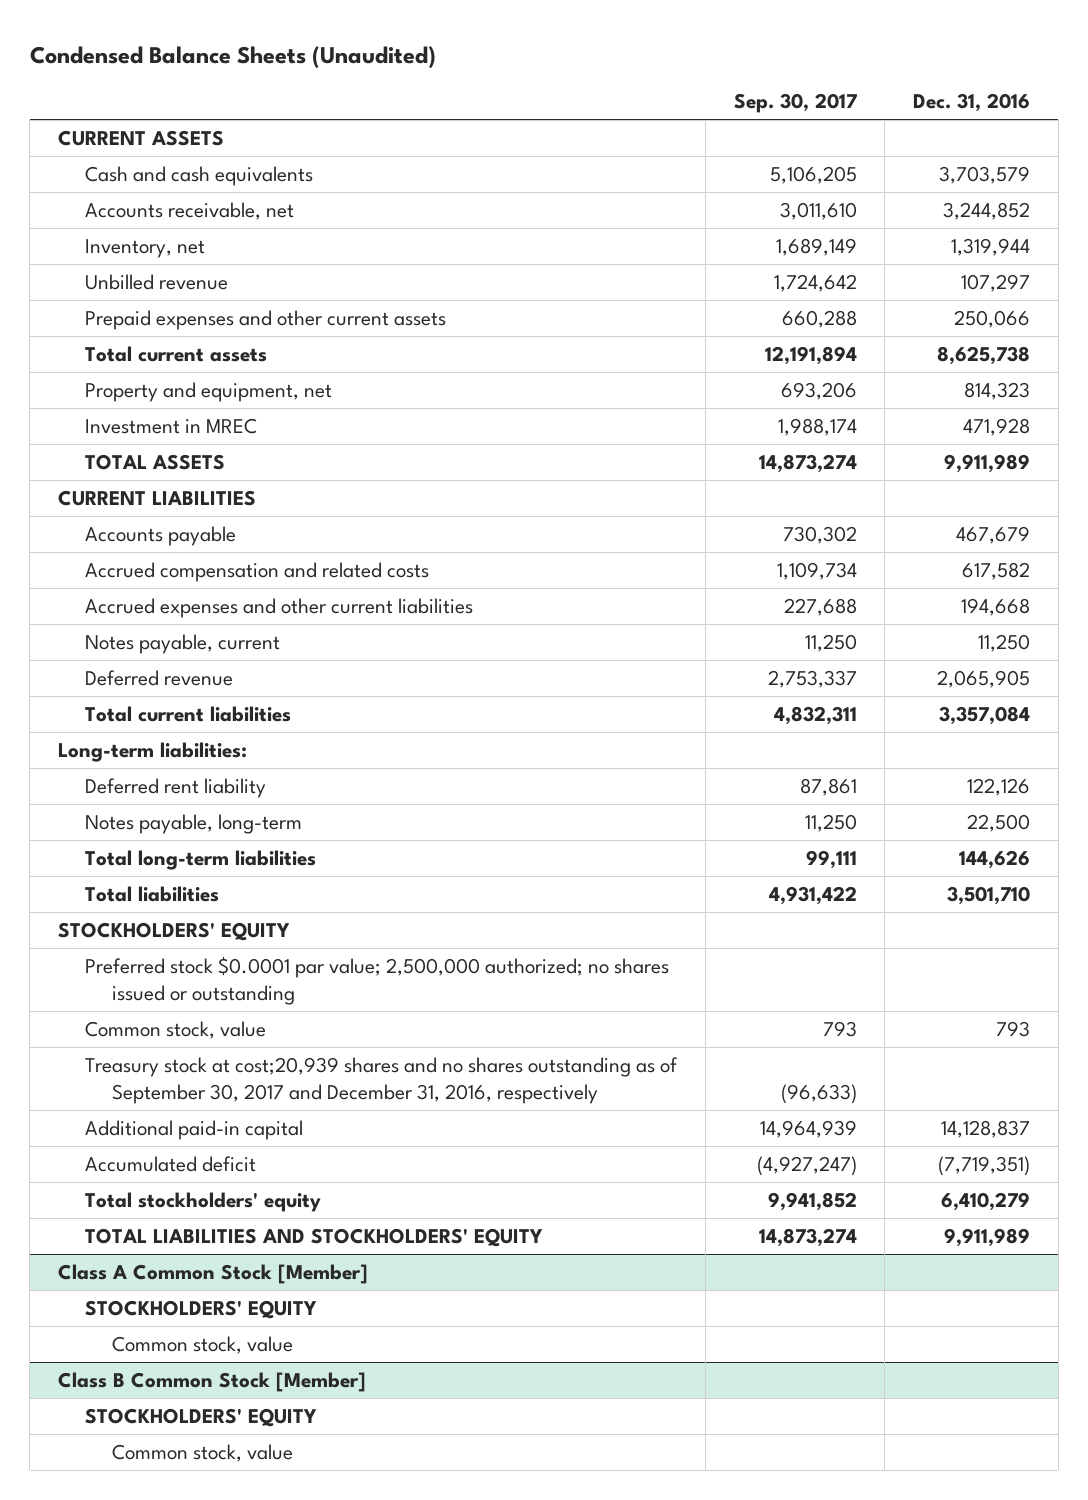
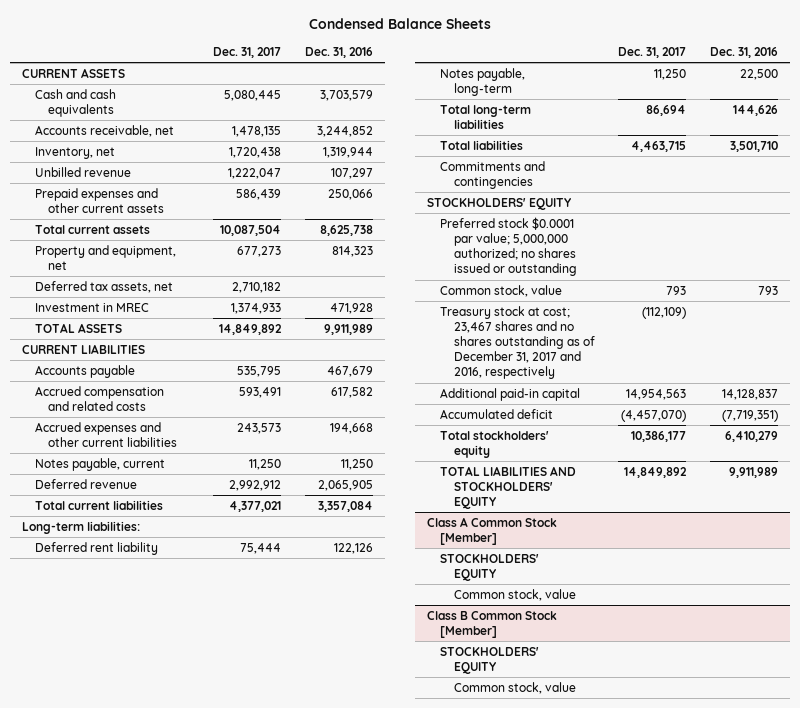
[29,45,436,68] Condensed Balance Sheets (Unaudited) -> [308,17,491,29] Condensed Balance Sheets
[733,93,857,114] Sep. 30, 2017 -> none
none -> [212,46,281,58] Dec. 31, 2017
none -> [34,280,173,293] Deferred tax assets, net
none -> [440,160,546,190] Commitments and contingencies
[85,955,670,1005] Preferred stock $0.0001 par value; 2,500,000 authorized; no shares issued or outstanding -> [440,216,577,277] Preferred stock $0.0001 par value; 5,000,000 authorized; no shares issued or outstanding
[85,1056,679,1104] Treasury stock at cost;20,939 shares and no shares outstanding as of September 30, 2017 and December 31, 2016, respectively -> [440,305,595,380] Treasury stock at cost; 23,467 shares and no shares outstanding as of December 31, 2017 and 2016, respectively

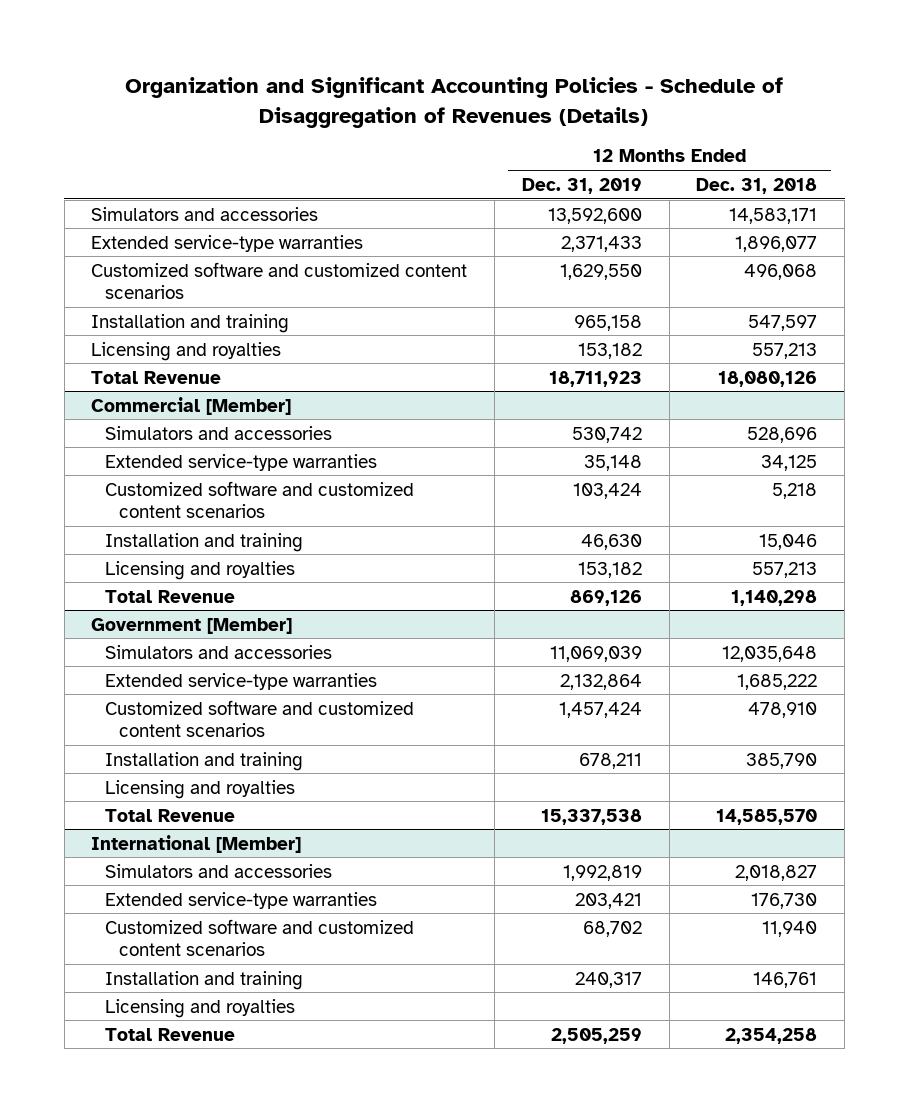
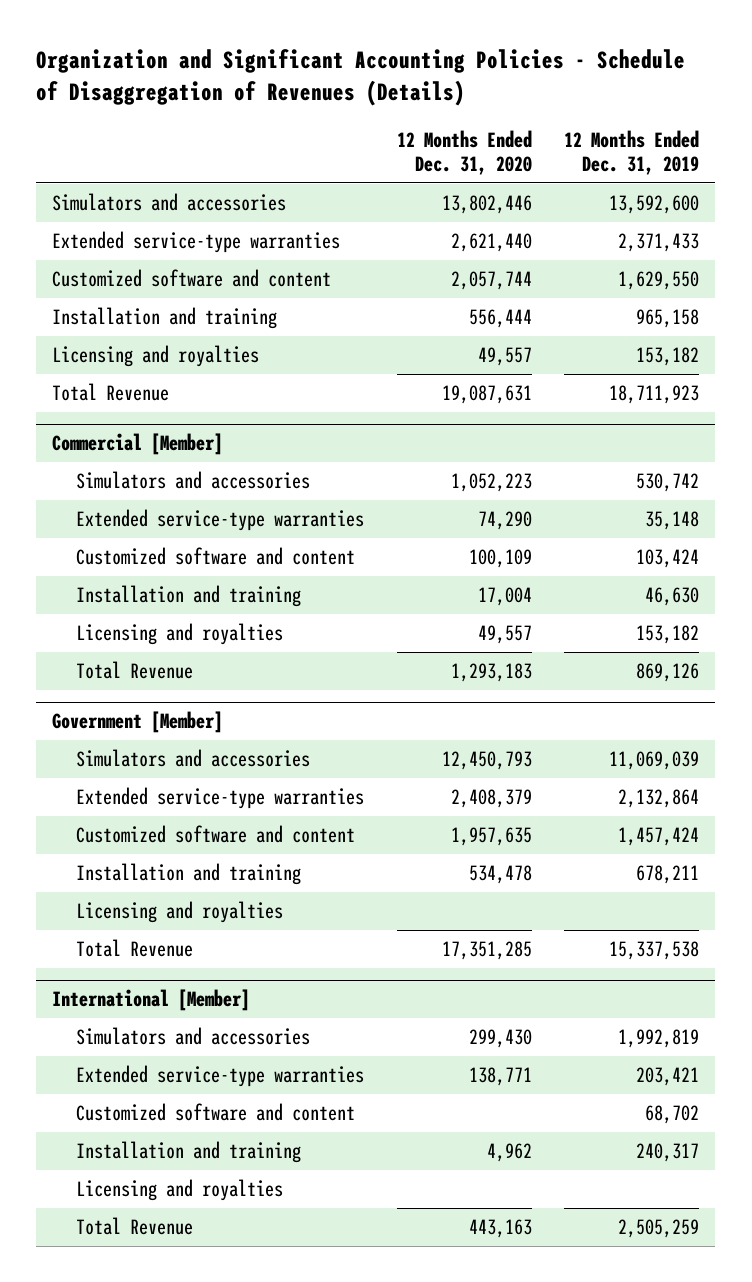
[696,177,818,194] Dec. 31, 2018 -> none
none -> [396,129,532,176] 12 Months Ended Dec. 31, 2020
[91,261,468,299] Customized software and customized content scenarios -> [52,268,332,287] Customized software and content
[105,480,415,518] Customized software and customized content scenarios -> [76,546,356,565] Customized software and content
[105,699,415,737] Customized software and customized content scenarios -> [76,824,356,843] Customized software and content
[105,918,415,956] Customized software and customized content scenarios -> [76,1102,356,1121] Customized software and content

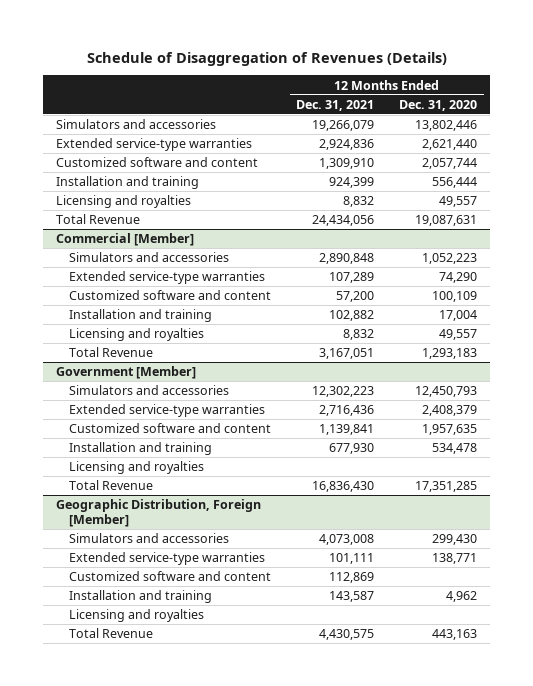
[36,49,686,107] Organization and Significant Accounting Policies - Schedule of Disaggregation of Revenues (Details) -> [86,51,447,66] Schedule of Disaggregation of Revenues (Details)
[564,129,700,176] 12 Months Ended Dec. 31, 2019 -> none
none -> [296,99,375,111] Dec. 31, 2021
[52,989,251,1012] International [Member] -> [55,499,261,527] Geographic Distribution, Foreign [Member]

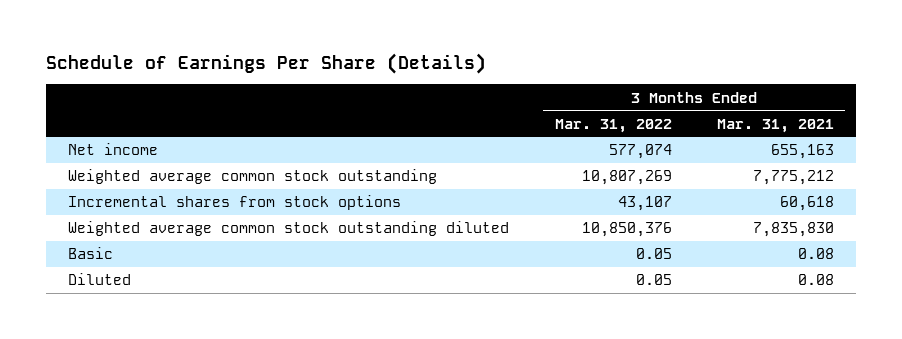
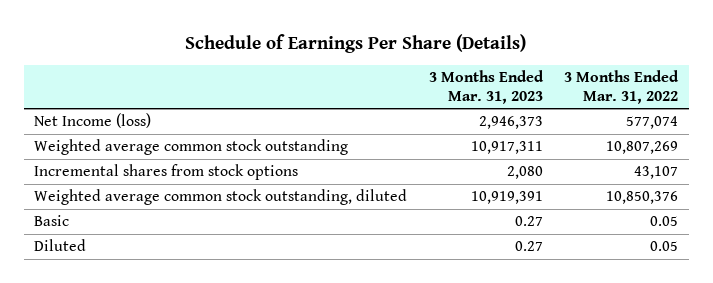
[716,118,834,133] Mar. 31, 2021 -> none
none -> [428,69,544,105] 3 Months Ended Mar. 31, 2023
[68,143,159,156] Net income -> [34,113,152,129] Net Income (loss)
[68,221,510,237] Weighted average common stock outstanding diluted -> [34,189,408,206] Weighted average common stock outstanding, diluted

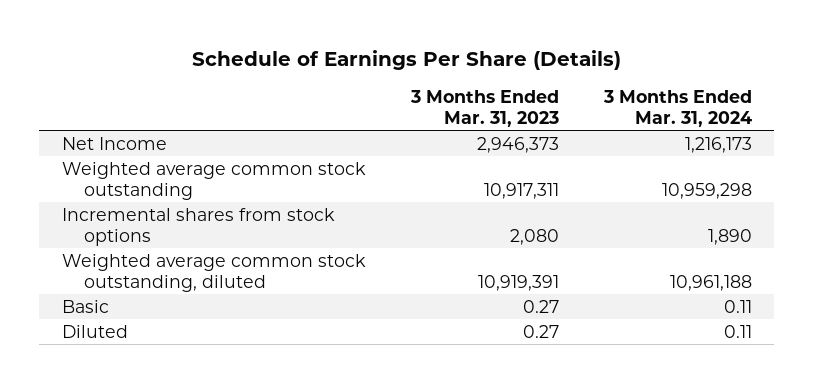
[564,69,680,105] 3 Months Ended Mar. 31, 2022 -> none
none -> [602,89,752,127] 3 Months Ended Mar. 31, 2024
[34,113,152,129] Net Income (loss) -> [61,136,167,150] Net Income

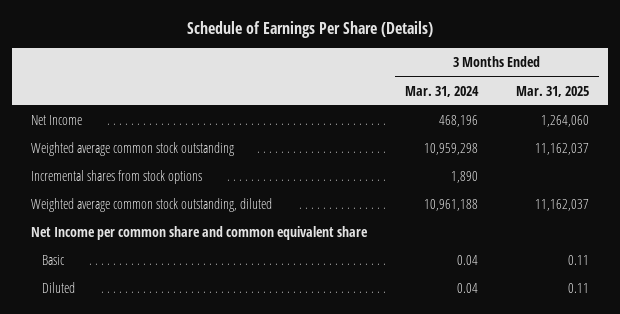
[409,89,559,127] 3 Months Ended Mar. 31, 2023 -> none
none -> [516,85,590,97] Mar. 31, 2025
[684,136,752,153] 1,216,173 -> [438,115,478,128] 468,196
none -> [30,226,368,241] Net Income per common share and common equivalent share
[723,299,752,313] 0.11 -> [456,255,478,266] 0.04
[723,324,752,338] 0.11 -> [456,283,478,294] 0.04

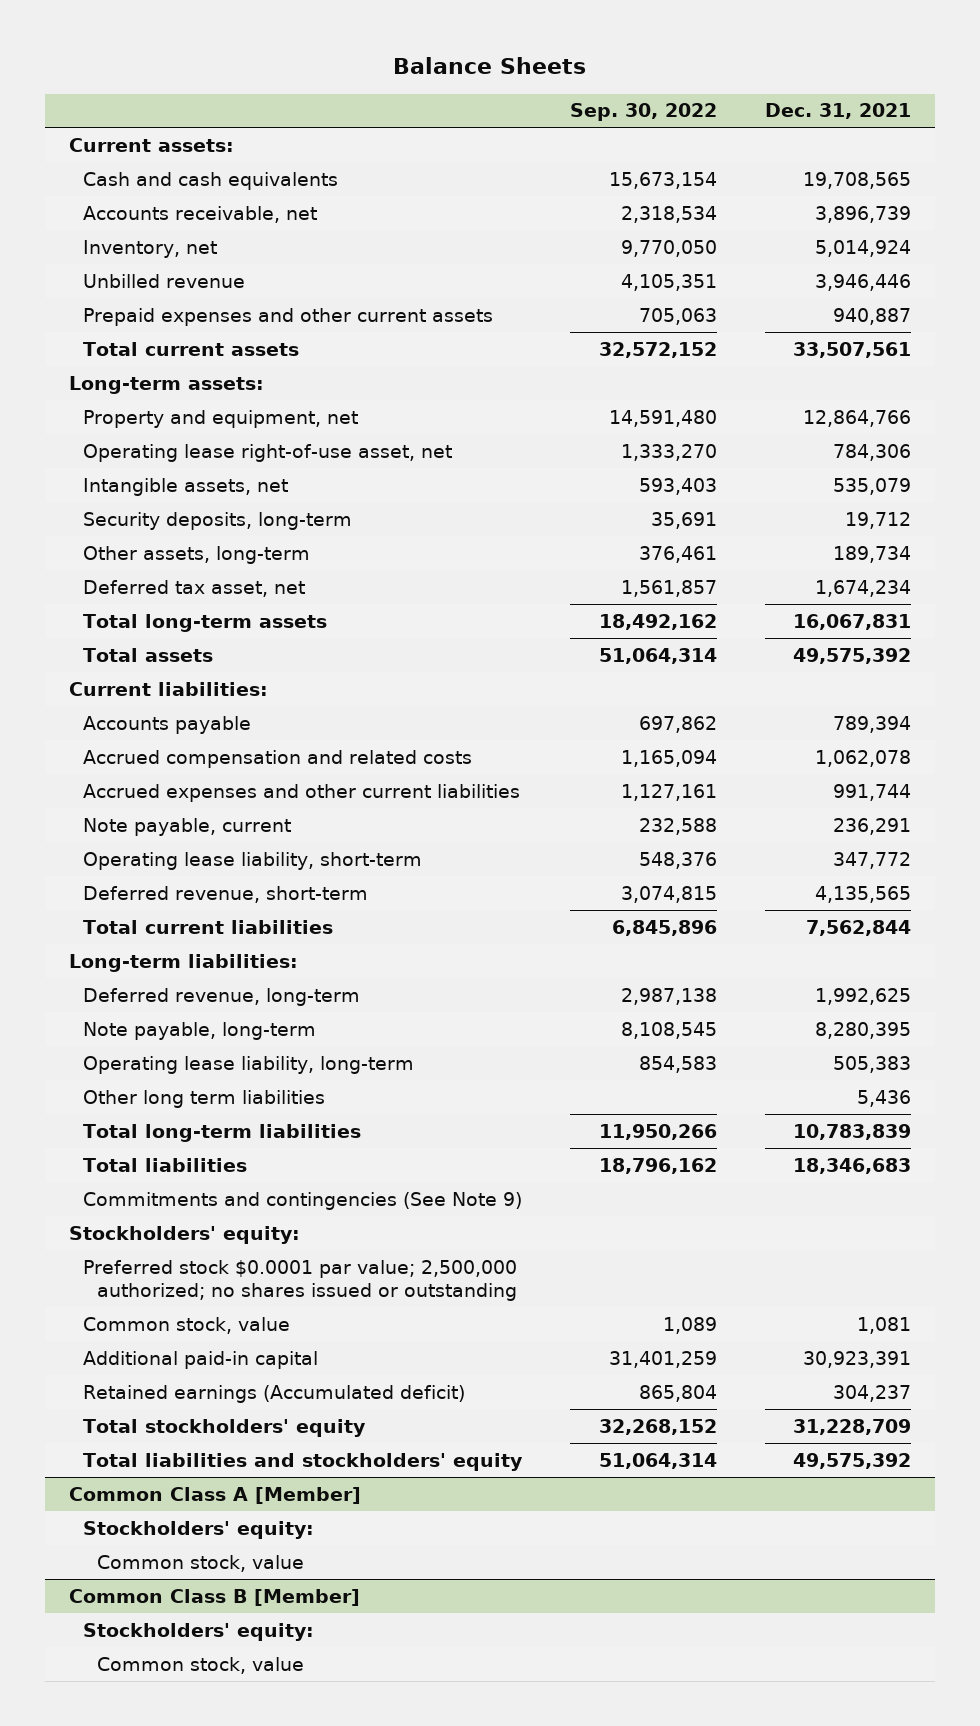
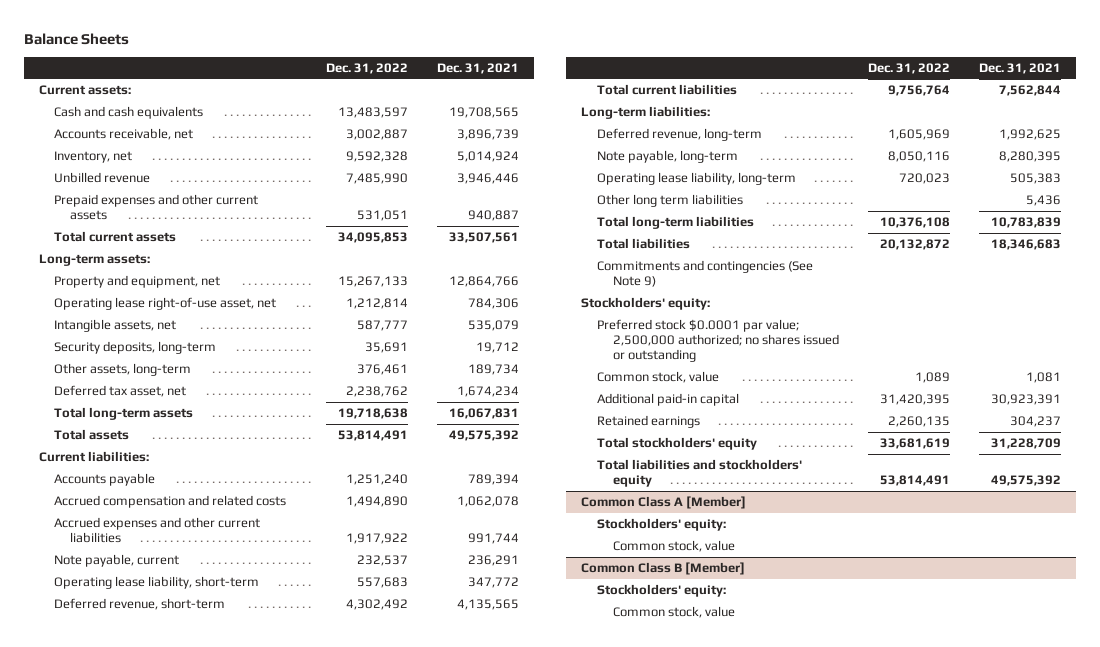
[570,103,718,122] Sep. 30, 2022 -> none
none -> [325,62,408,74] Dec. 31, 2022
[82,1384,465,1403] Retained earnings (Accumulated deficit) -> [596,414,700,428] Retained earnings

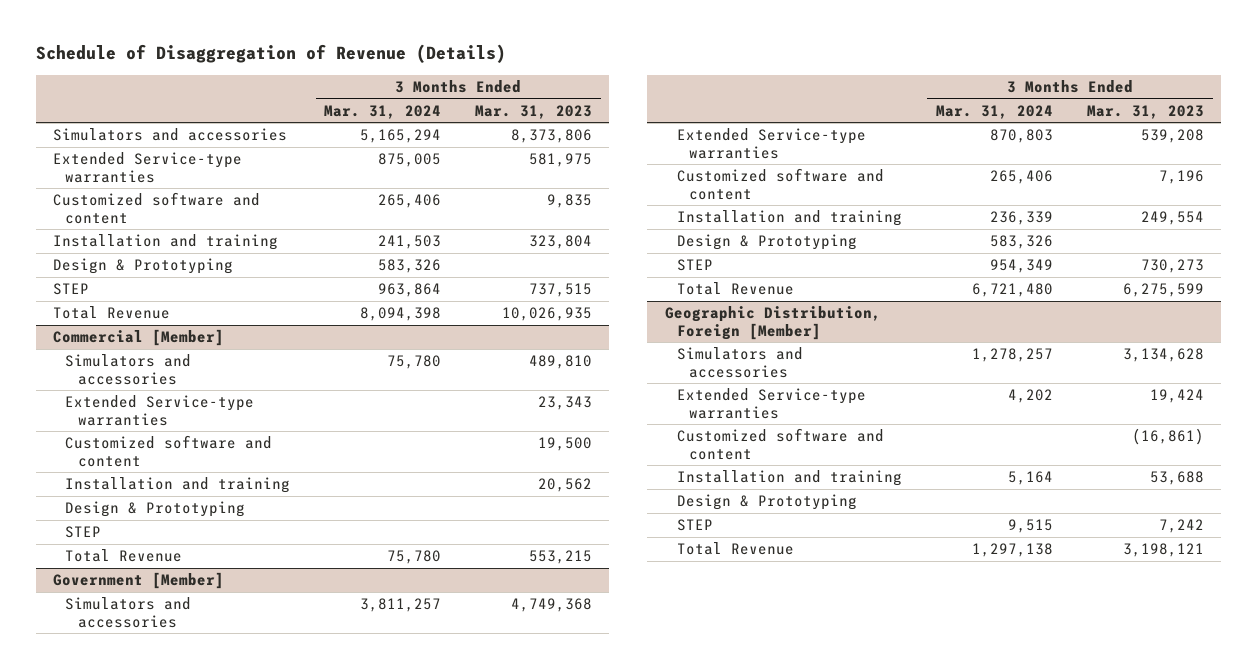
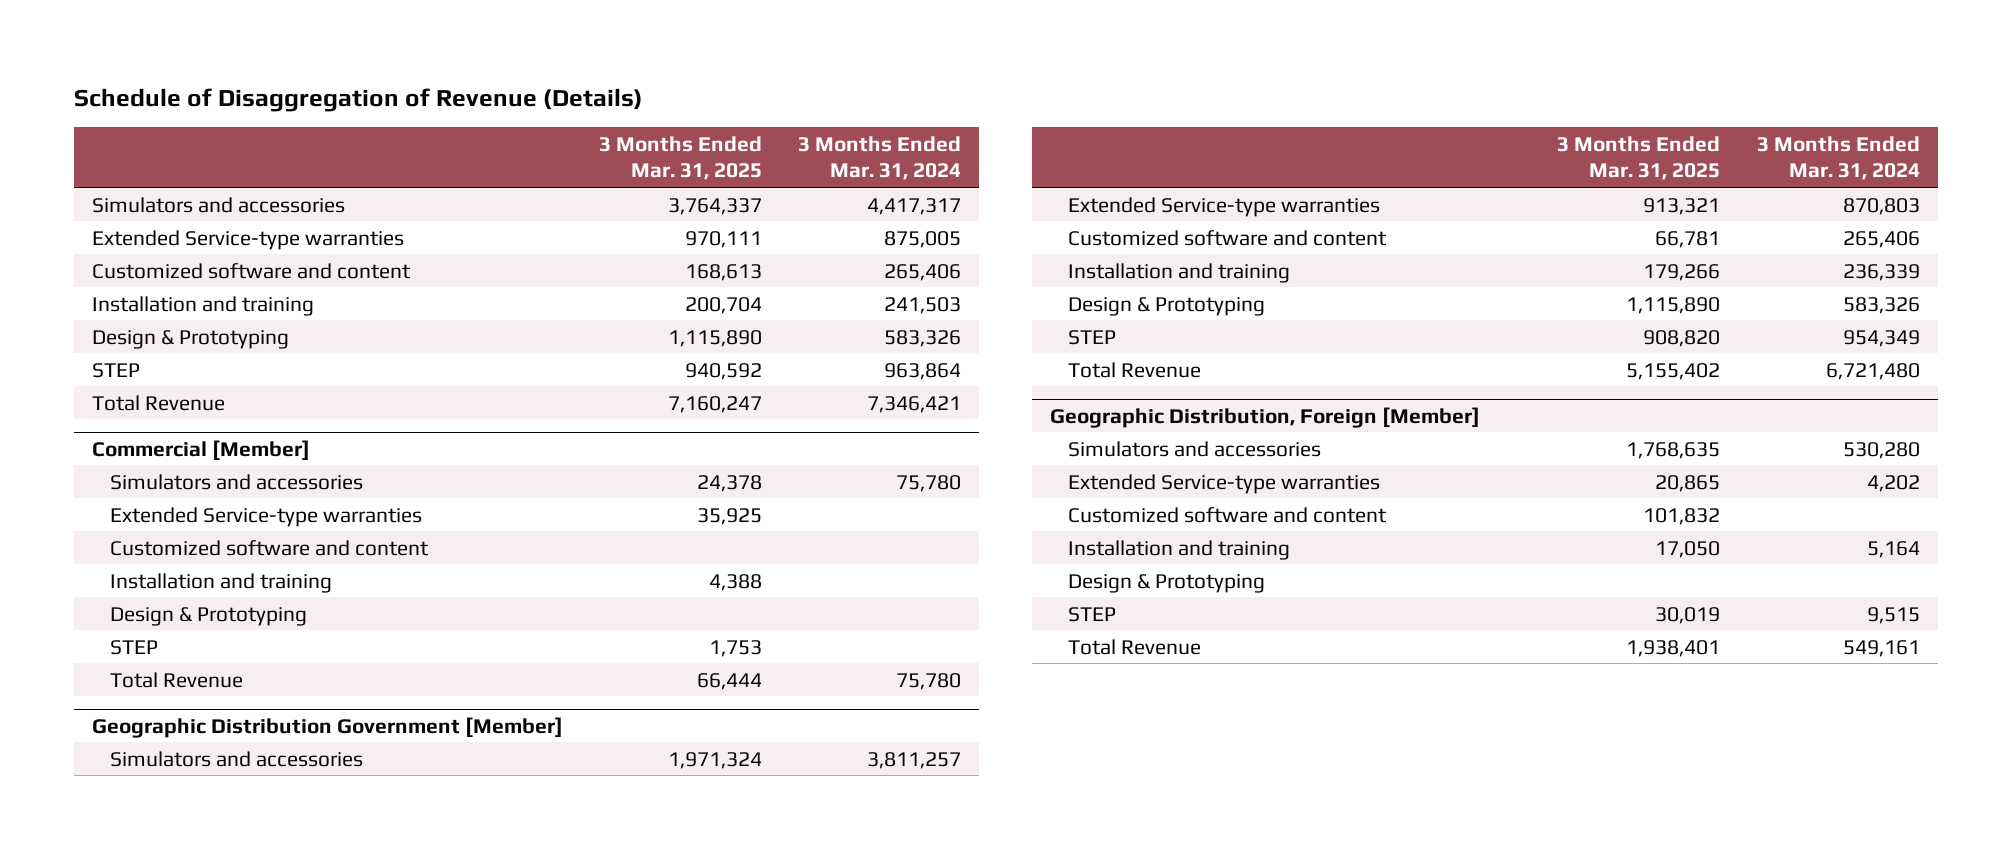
[475,104,593,119] Mar. 31, 2023 -> none
none -> [598,135,762,181] 3 Months Ended Mar. 31, 2025
[360,129,442,144] 5,165,294 -> [867,197,962,215] 4,417,317
[360,307,442,322] 8,094,398 -> [867,395,962,413] 7,346,421
[52,572,224,590] Government [Member] -> [91,716,563,738] Geographic Distribution Government [Member]
[972,348,1054,363] 1,278,257 -> [1842,441,1920,459] 530,280
[972,543,1054,558] 1,297,138 -> [1842,639,1920,657] 549,161

